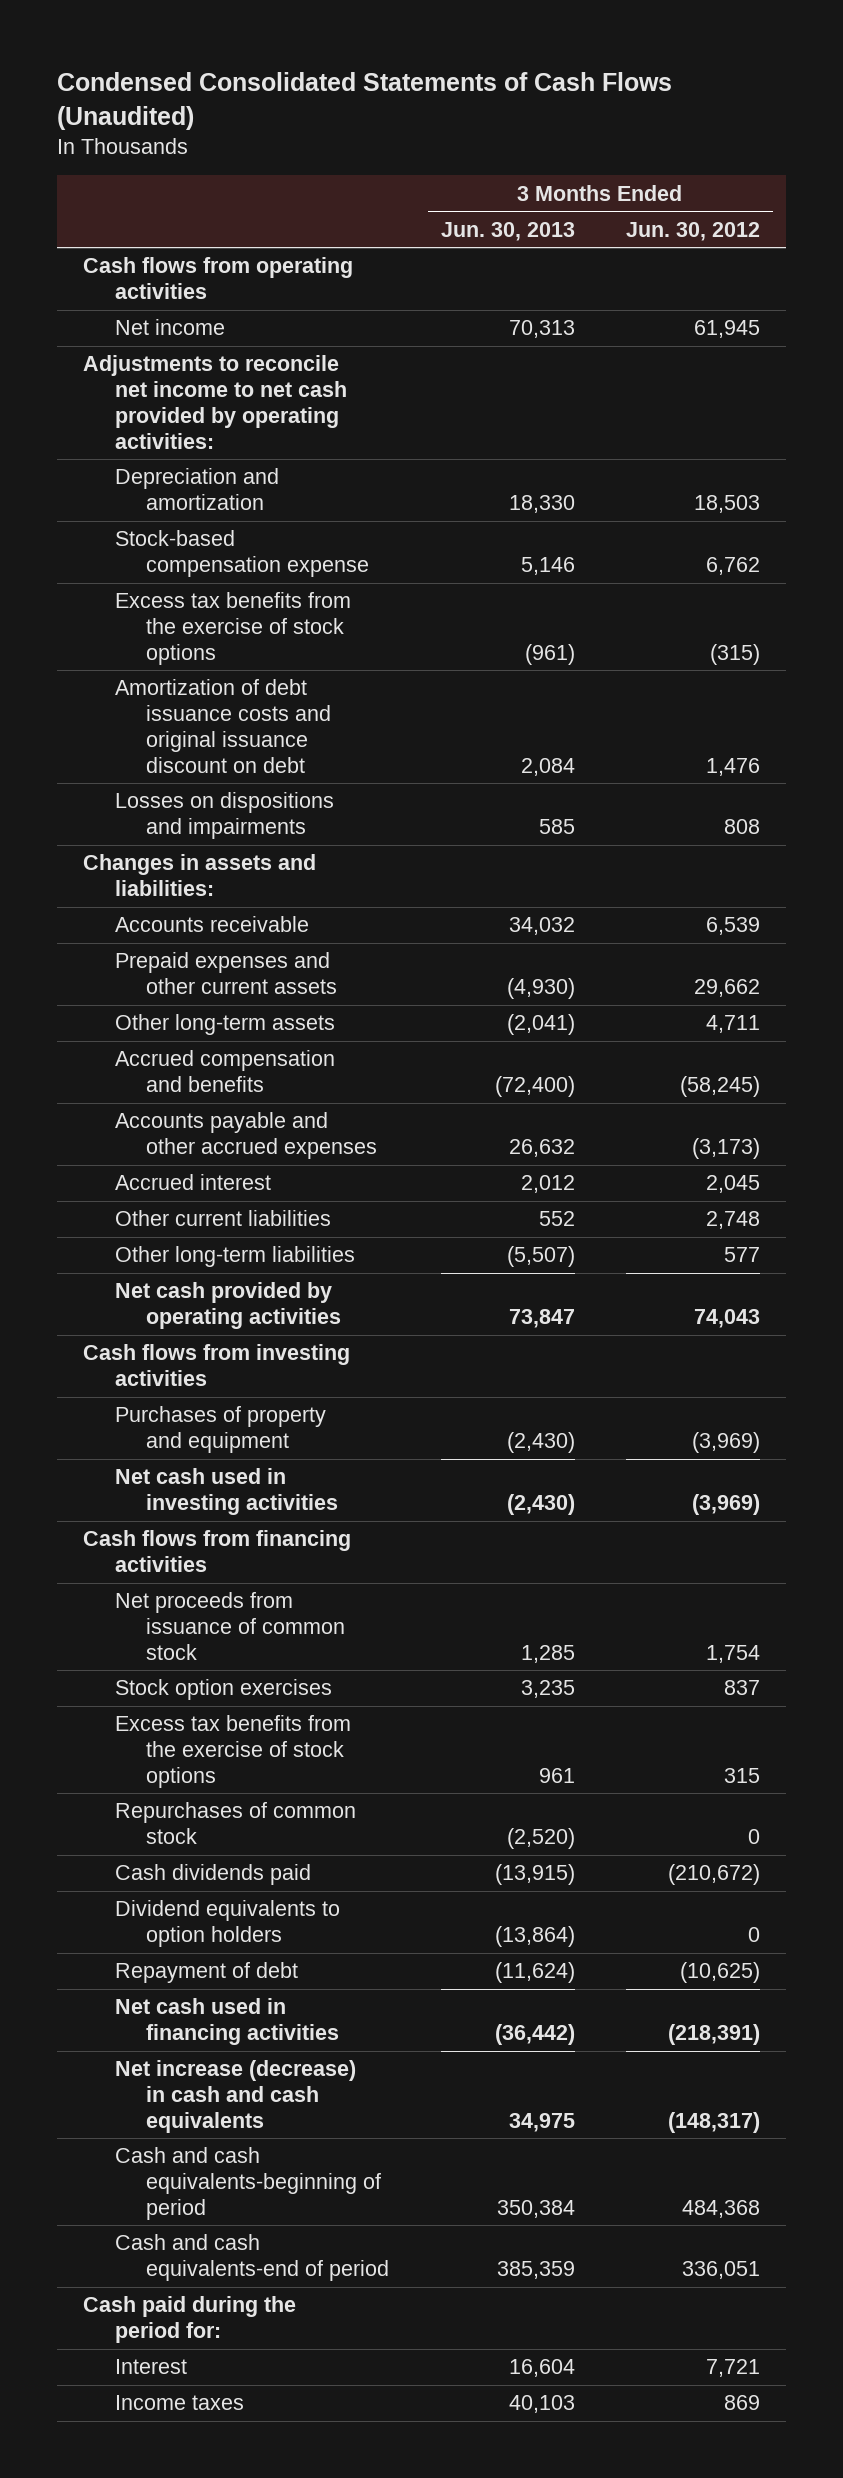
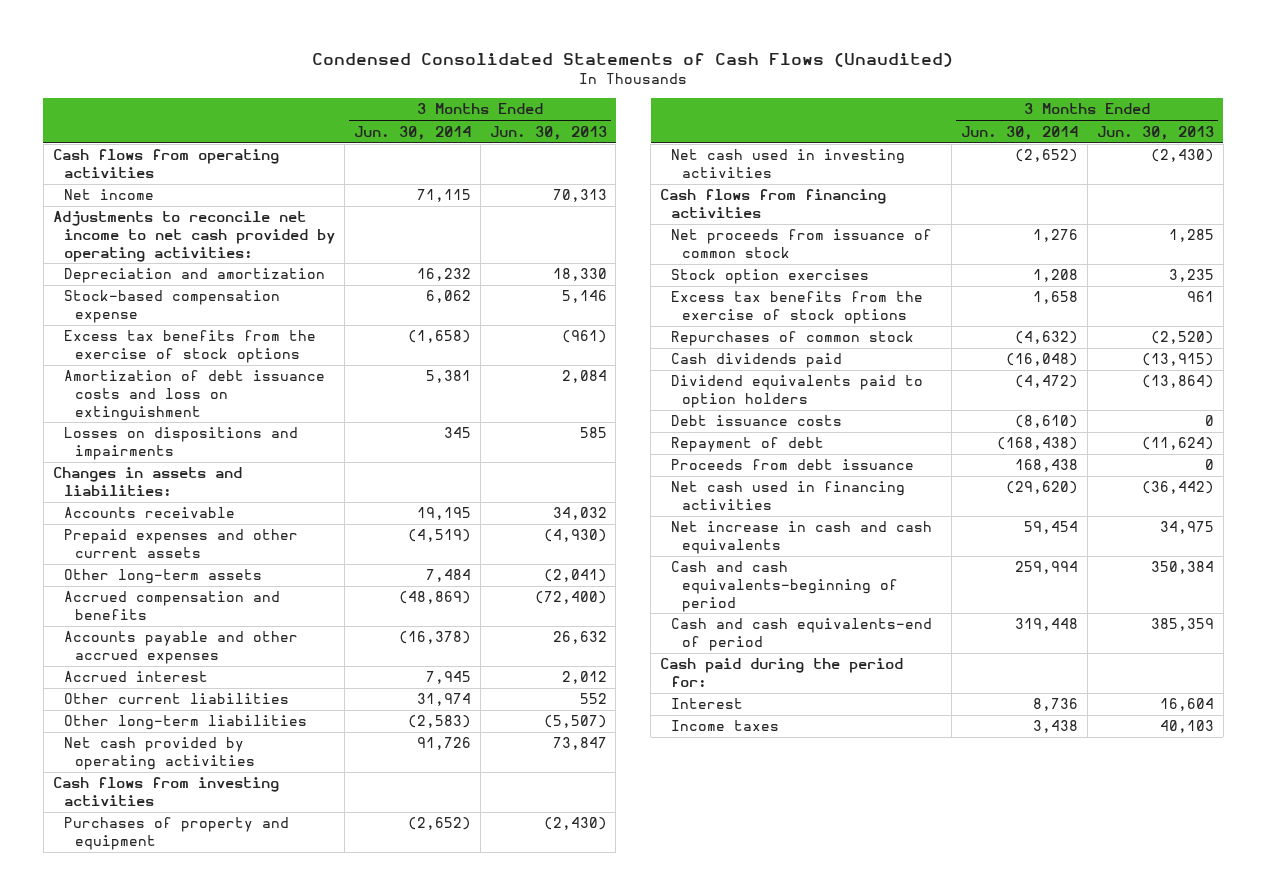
[626,221,761,241] Jun. 30, 2012 -> none
none -> [353,125,471,140] Jun. 30, 2014
[114,679,331,773] Amortization of debt issuance costs and original issuance discount on debt -> [64,370,326,421] Amortization of debt issuance costs and loss on extinguishment
[114,1900,340,1948] Dividend equivalents to option holders -> [671,375,924,409] Dividend equivalents paid to option holders
none -> [671,415,843,427] Debt issuance costs
none -> [671,459,915,471] Proceeds from debt issuance
[114,2060,356,2134] Net increase (decrease) in cash and cash equivalents -> [671,521,933,555] Net increase in cash and cash equivalents

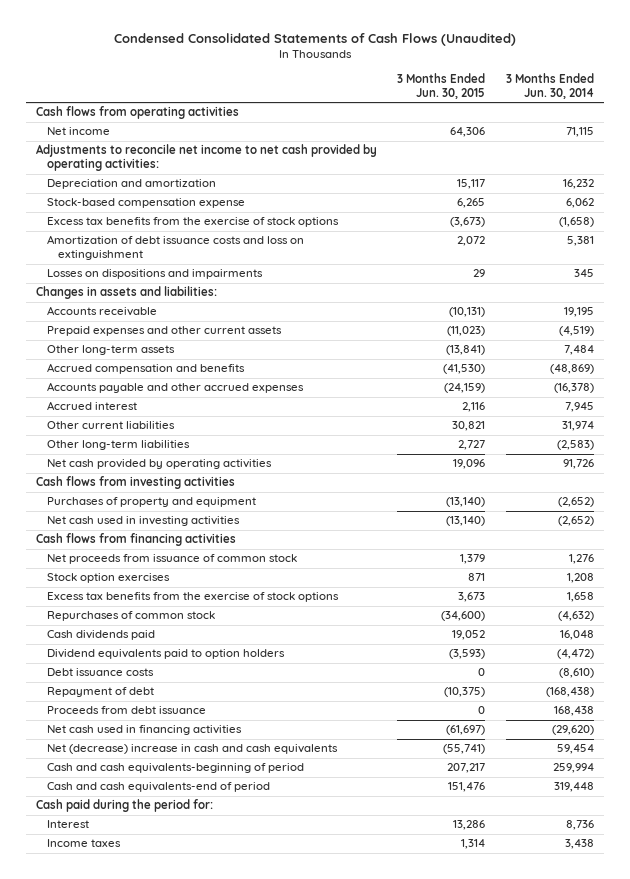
[489,125,607,140] Jun. 30, 2013 -> none
none -> [397,73,486,99] 3 Months Ended Jun. 30, 2015
[1005,353,1078,367] (16,048) -> [560,630,595,641] 16,048
[671,521,933,555] Net increase in cash and cash equivalents -> [46,744,338,755] Net (decrease) increase in cash and cash equivalents

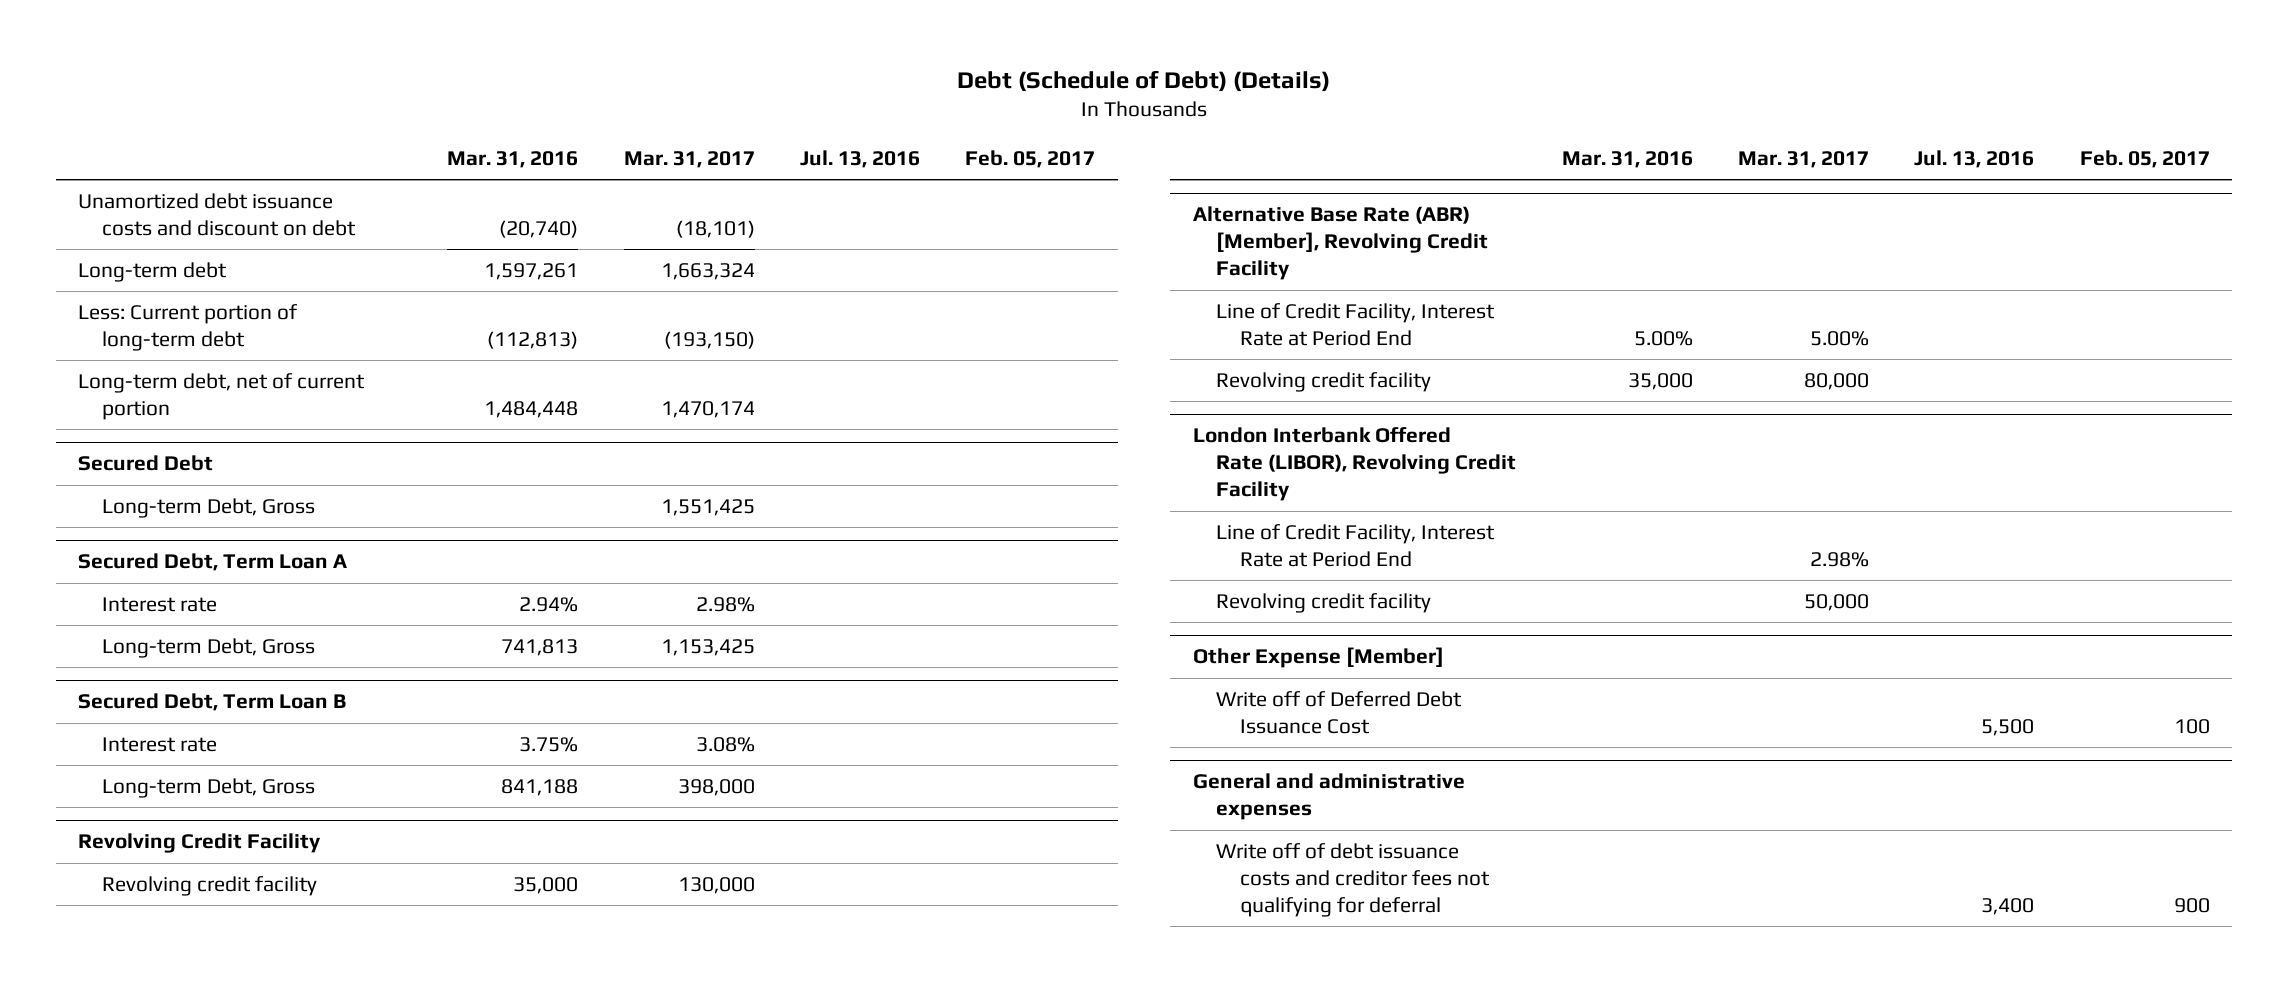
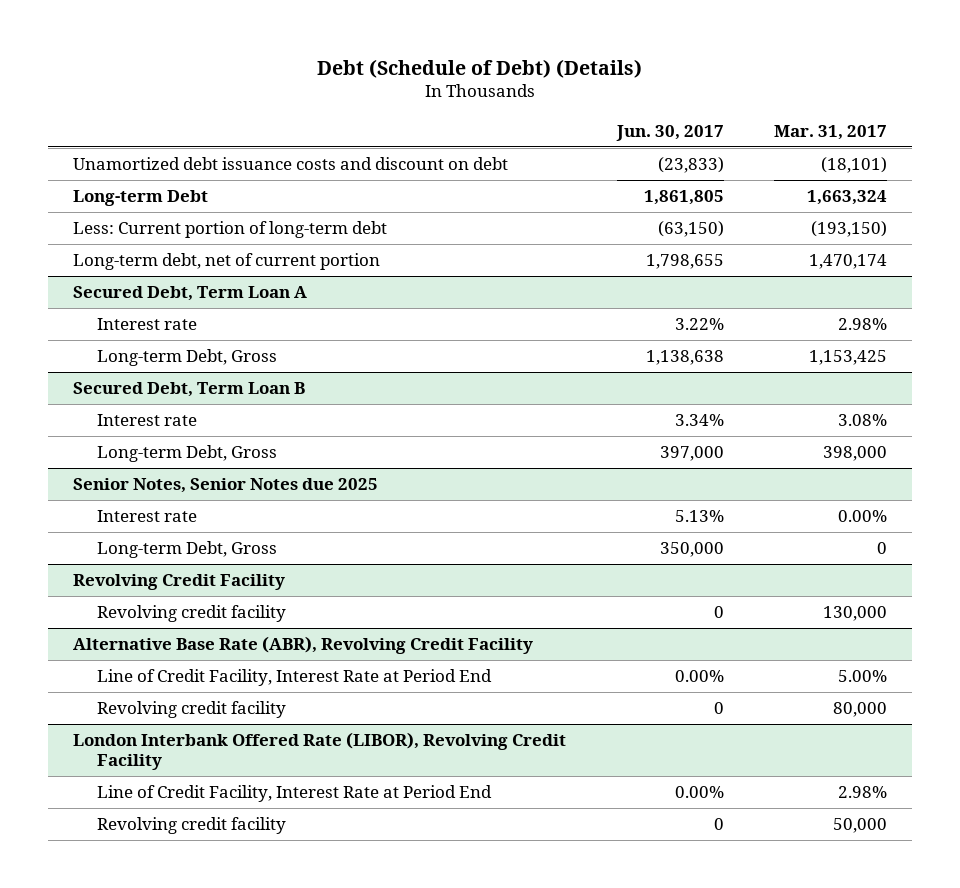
[447,151,579,169] Mar. 31, 2016 -> none
[799,150,920,169] Jul. 13, 2016 -> none
[965,150,1096,169] Feb. 05, 2017 -> none
none -> [615,124,724,141] Jun. 30, 2017
[78,261,228,282] Long-term debt -> [73,190,209,207] Long-term Debt
[78,455,214,472] Secured Debt -> none
[101,497,315,518] Long-term Debt, Gross -> none
none -> [73,478,379,494] Senior Notes, Senior Notes due 2025
none -> [97,510,198,523] Interest rate
none -> [97,541,278,559] Long-term Debt, Gross
[1192,206,1489,281] Alternative Base Rate (ABR) [Member], Revolving Credit Facility -> [73,636,534,655] Alternative Base Rate (ABR), Revolving Credit Facility
[1192,647,1444,669] Other Expense [Member] -> none
[1216,690,1463,734] Write off of Deferred Debt Issuance Cost -> none
[1192,773,1465,821] General and administrative expenses -> none
[1216,842,1490,917] Write off of debt issuance costs and creditor fees not qualifying for deferral -> none

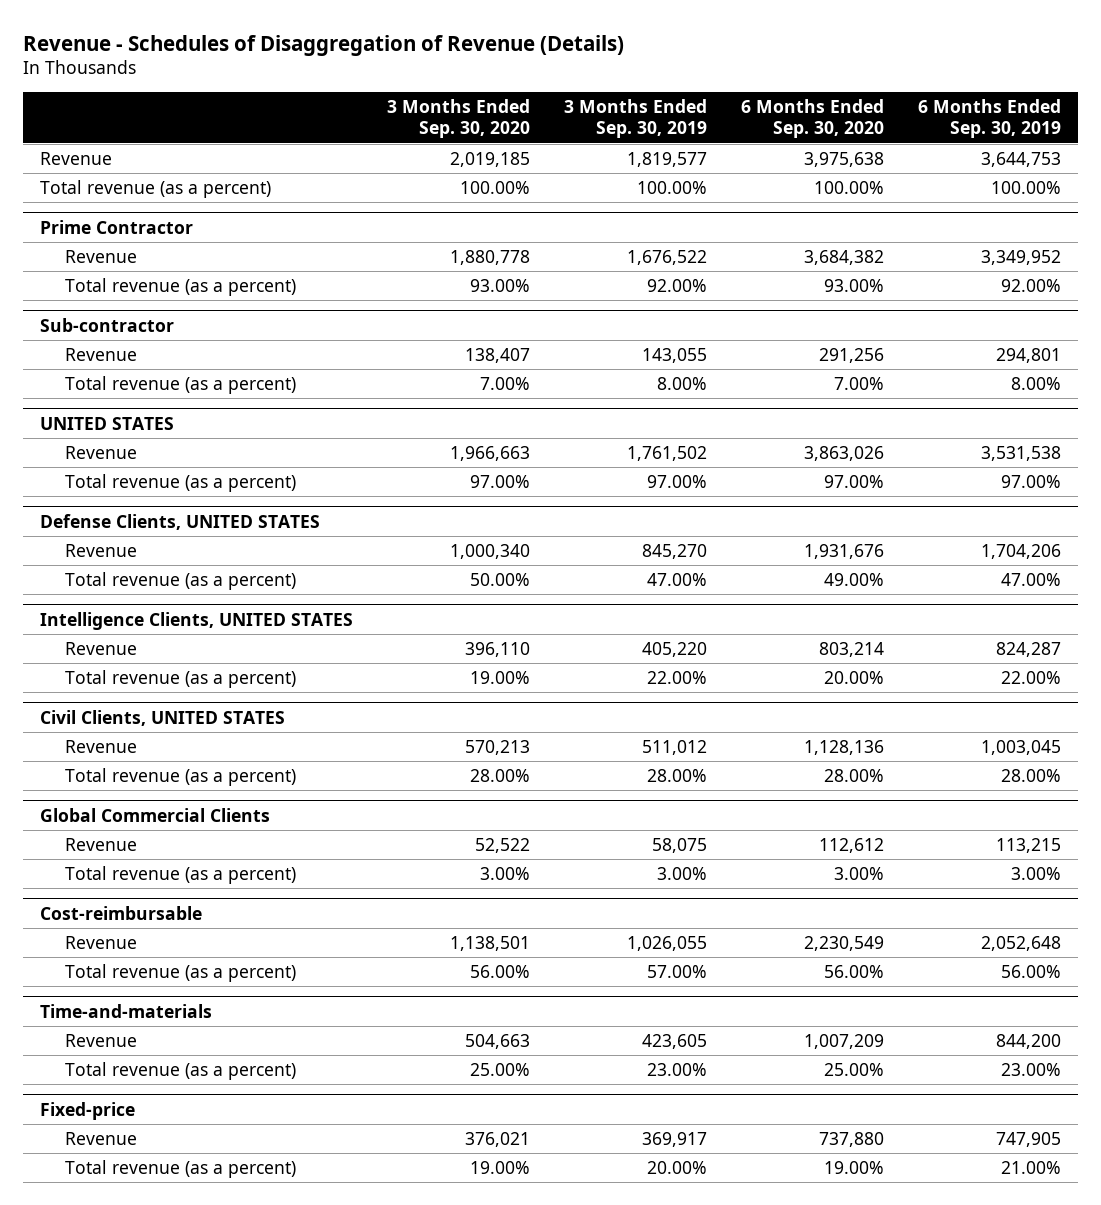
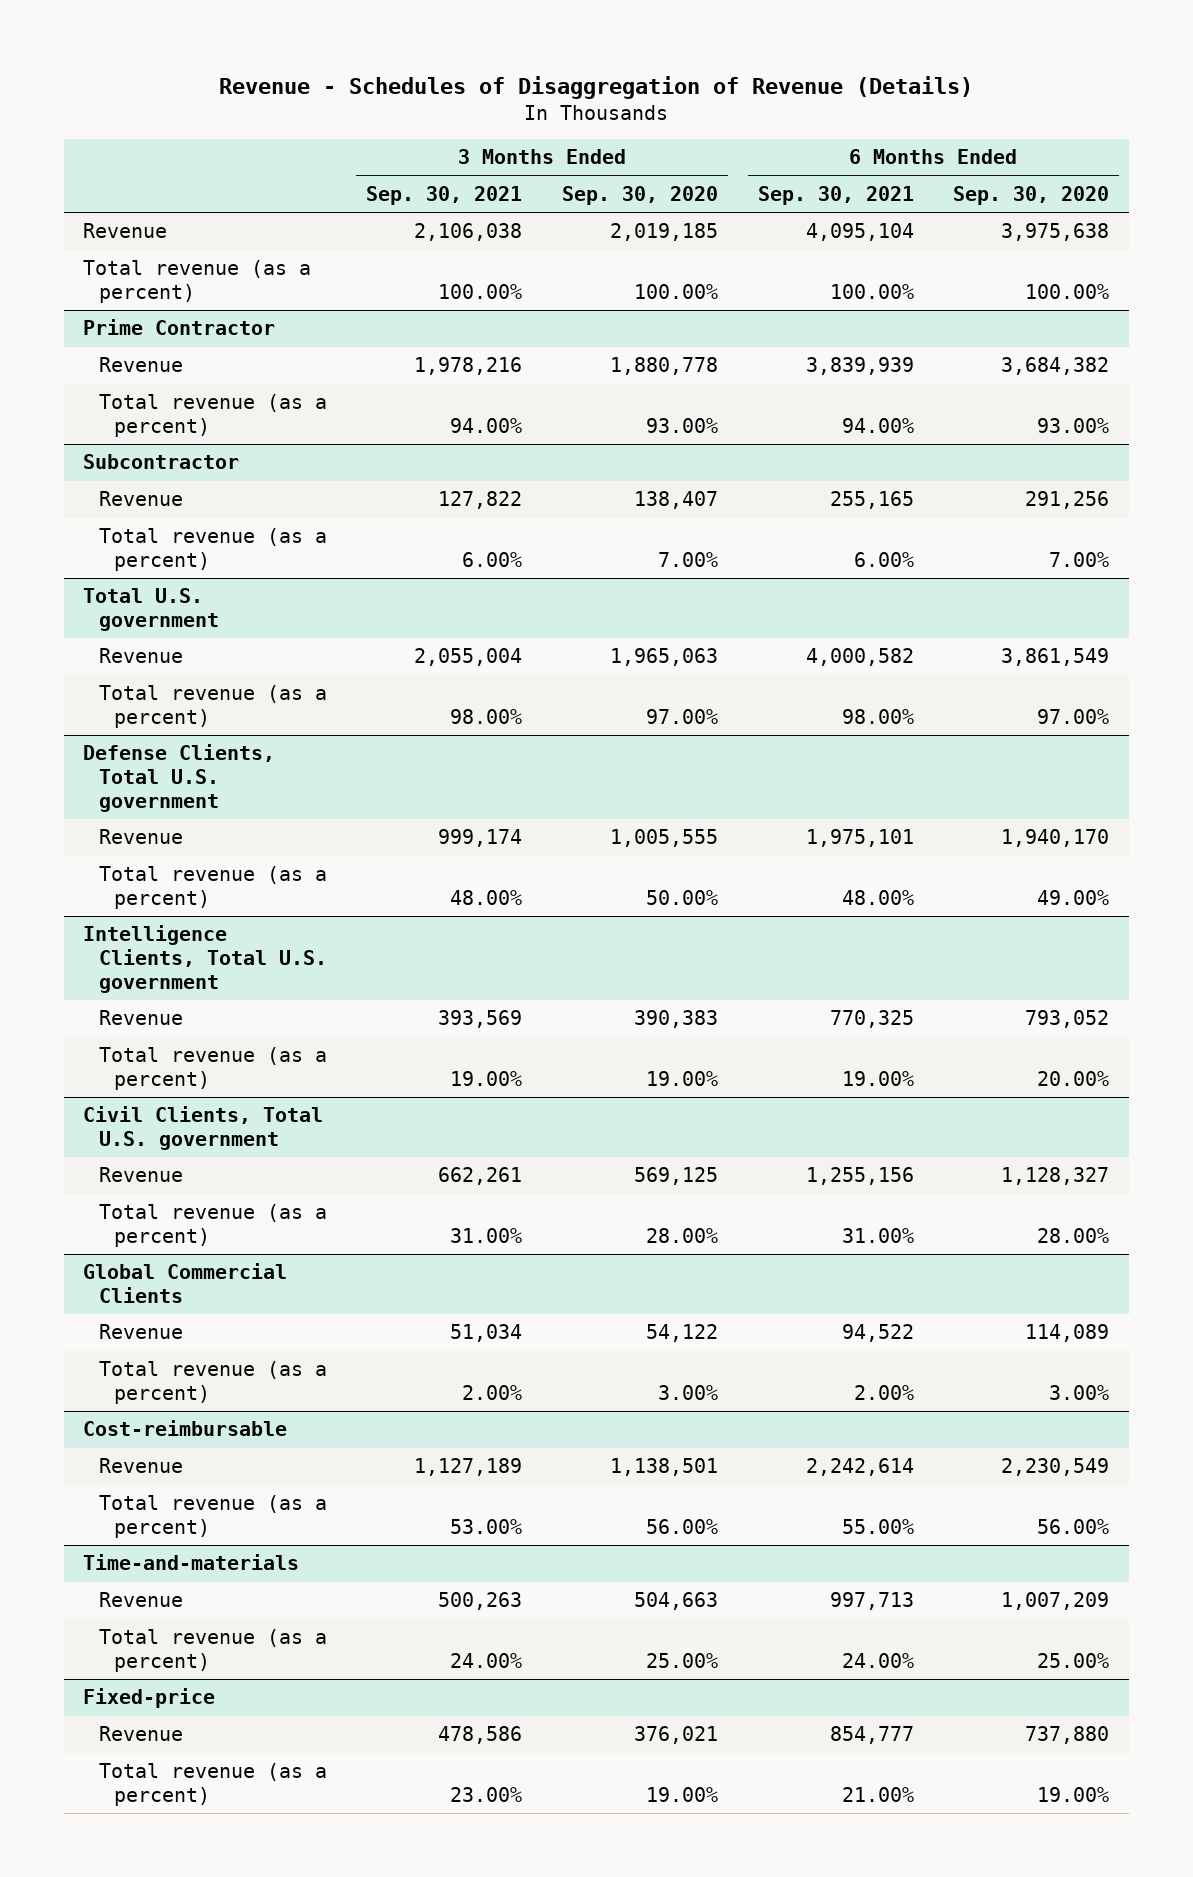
[563,99,707,139] 3 Months Ended Sep. 30, 2019 -> none
[917,99,1061,139] 6 Months Ended Sep. 30, 2019 -> none
none -> [366,185,523,205] Sep. 30, 2021
none -> [757,185,914,205] Sep. 30, 2021
[40,317,175,332] Sub-contractor -> [83,454,240,470] Subcontractor
[40,416,175,430] UNITED STATES -> [83,588,219,632] Total U.S. government
[450,445,531,461] 1,966,663 -> [610,648,719,667] 1,965,063
[803,445,884,461] 3,863,026 -> [1001,648,1110,667] 3,861,549
[40,513,321,530] Defense Clients, UNITED STATES -> none
none -> [83,744,276,813] Defense Clients, Total U.S. government
[450,543,531,559] 1,000,340 -> [610,829,719,848] 1,005,555
[803,543,884,559] 1,931,676 -> [1001,829,1110,848] 1,940,170
[40,611,354,630] Intelligence Clients, UNITED STATES -> none
none -> [83,925,327,994] Intelligence Clients, Total U.S. government
[465,641,531,657] 396,110 -> [634,1010,719,1029] 390,383
[818,641,884,657] 803,214 -> [1025,1010,1110,1029] 793,052
[40,709,286,726] Civil Clients, UNITED STATES -> none
none -> [83,1106,324,1151] Civil Clients, Total U.S. government
[465,739,531,755] 570,213 -> [634,1167,719,1186] 569,125
[803,739,884,755] 1,128,136 -> [1001,1167,1110,1186] 1,128,327
[475,837,531,853] 52,522 -> [646,1324,719,1343] 54,122
[818,837,884,853] 112,612 -> [1025,1324,1110,1343] 114,089

